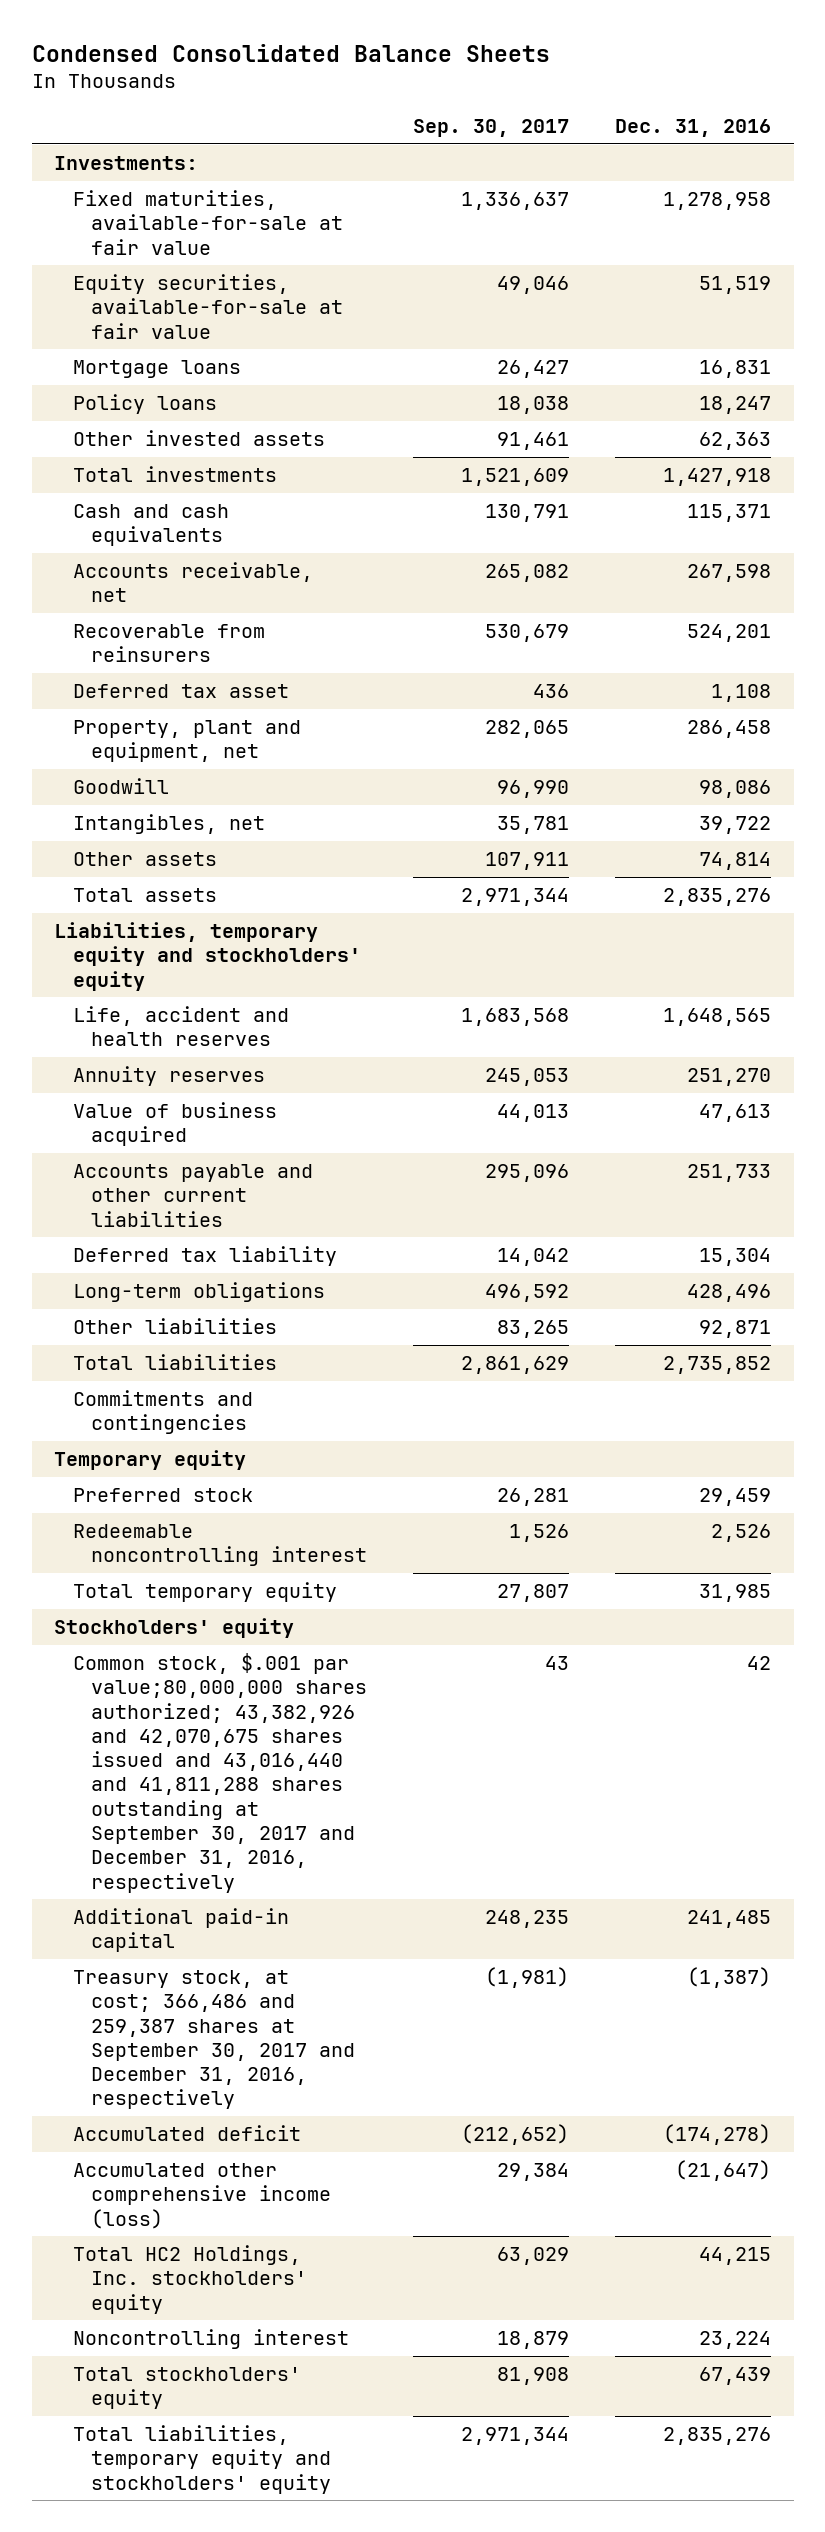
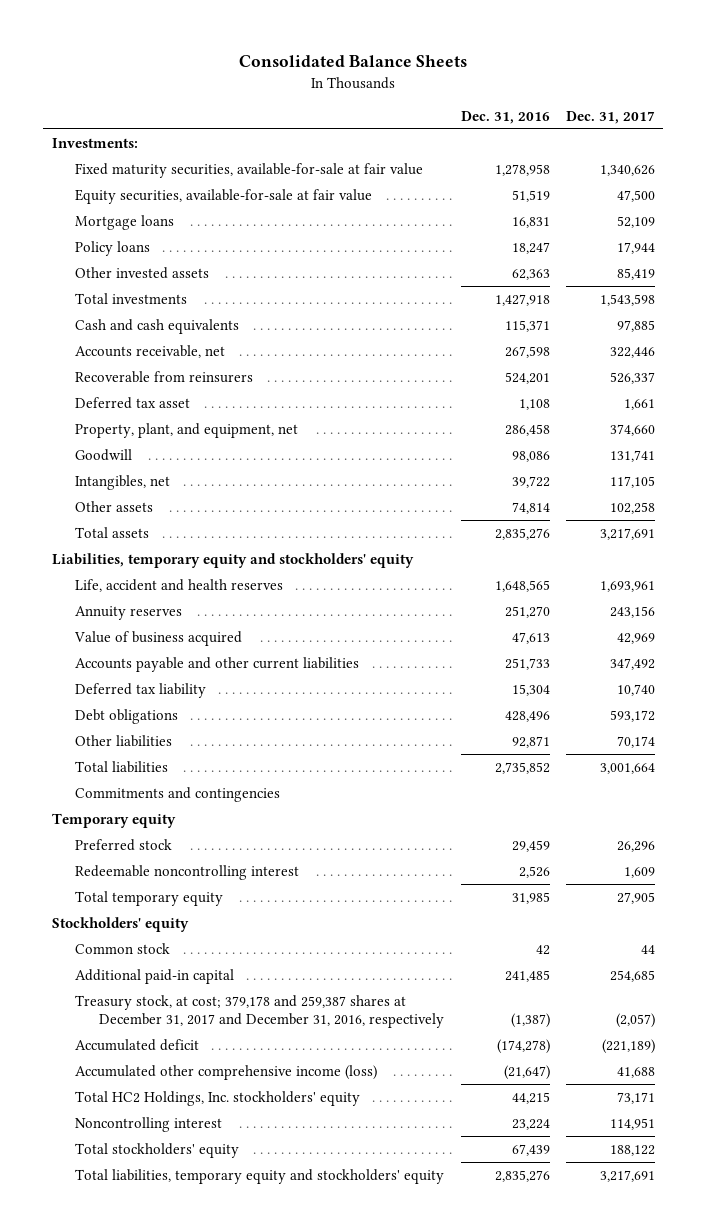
[31,43,550,62] Condensed Consolidated Balance Sheets -> [239,55,468,68] Consolidated Balance Sheets
[413,119,570,138] Sep. 30, 2017 -> none
none -> [566,110,656,124] Dec. 31, 2017
[72,189,344,255] Fixed maturities, available-for-sale at fair value -> [75,162,424,178] Fixed maturity securities, available-for-sale at fair value
[72,719,301,763] Property, plant and equipment, net -> [75,422,299,438] Property, plant, and equipment, net
[72,1281,325,1302] Long-term obligations -> [75,708,179,724] Debt obligations
[72,1652,368,1893] Common stock, $.001 par value;80,000,000 shares authorized; 43,382,926 and 42,070,675 shares issued and 43,016,440 and 41,811,288 shares outstanding at September 30, 2017 and December 31, 2016, respectively -> [75,942,171,954] Common stock
[72,1969,356,2110] Treasury stock, at cost; 366,486 and 259,387 shares at September 30, 2017 and December 31, 2016, respectively -> [75,994,444,1029] Treasury stock, at cost; 379,178 and 259,387 shares at December 31, 2017 and December 31, 2016, respectively

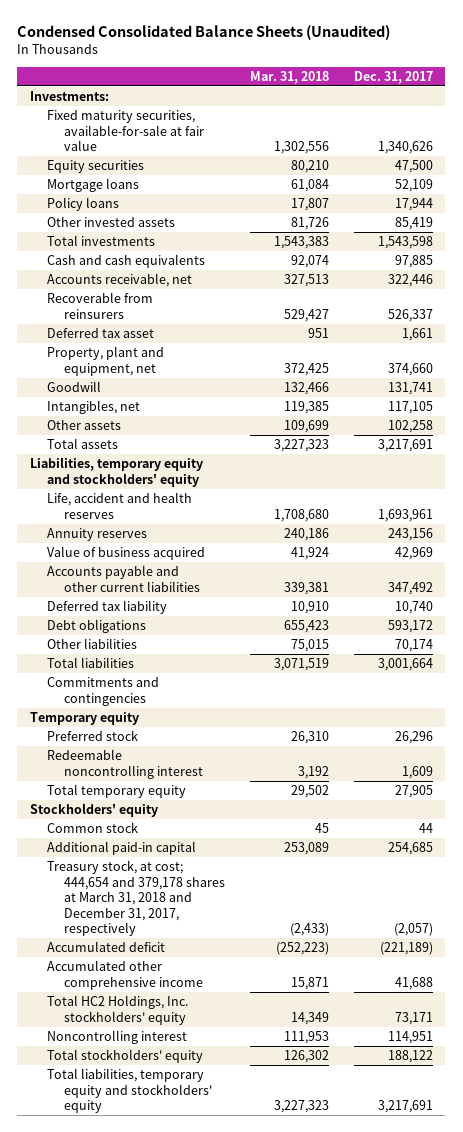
[239,55,468,68] Consolidated Balance Sheets -> [17,24,391,40] Condensed Consolidated Balance Sheets (Unaudited)
[460,110,550,124] Dec. 31, 2016 -> none
none -> [249,70,329,84] Mar. 31, 2018
[75,188,373,204] Equity securities, available-for-sale at fair value -> [46,160,144,174] Equity securities
[75,422,299,438] Property, plant, and equipment, net -> [46,346,164,376] Property, plant and equipment, net
[75,994,444,1029] Treasury stock, at cost; 379,178 and 259,387 shares at December 31, 2017 and December 31, 2016, respectively -> [46,860,225,937] Treasury stock, at cost; 444,654 and 379,178 shares at March 31, 2018 and December 31, 2017, respectively
[75,1064,378,1080] Accumulated other comprehensive income (loss) -> [46,960,203,990] Accumulated other comprehensive income

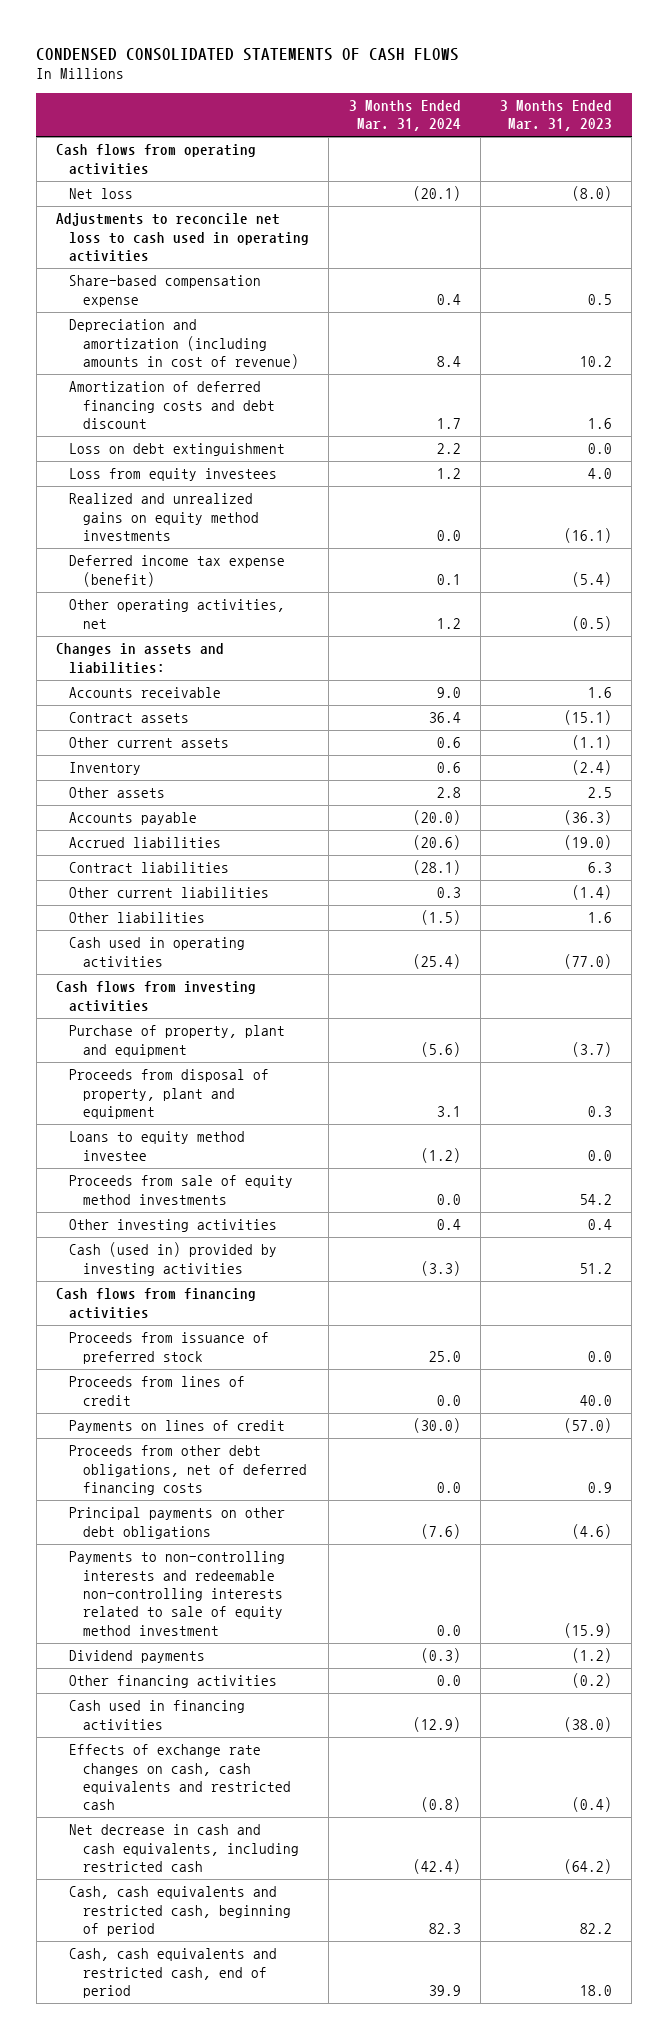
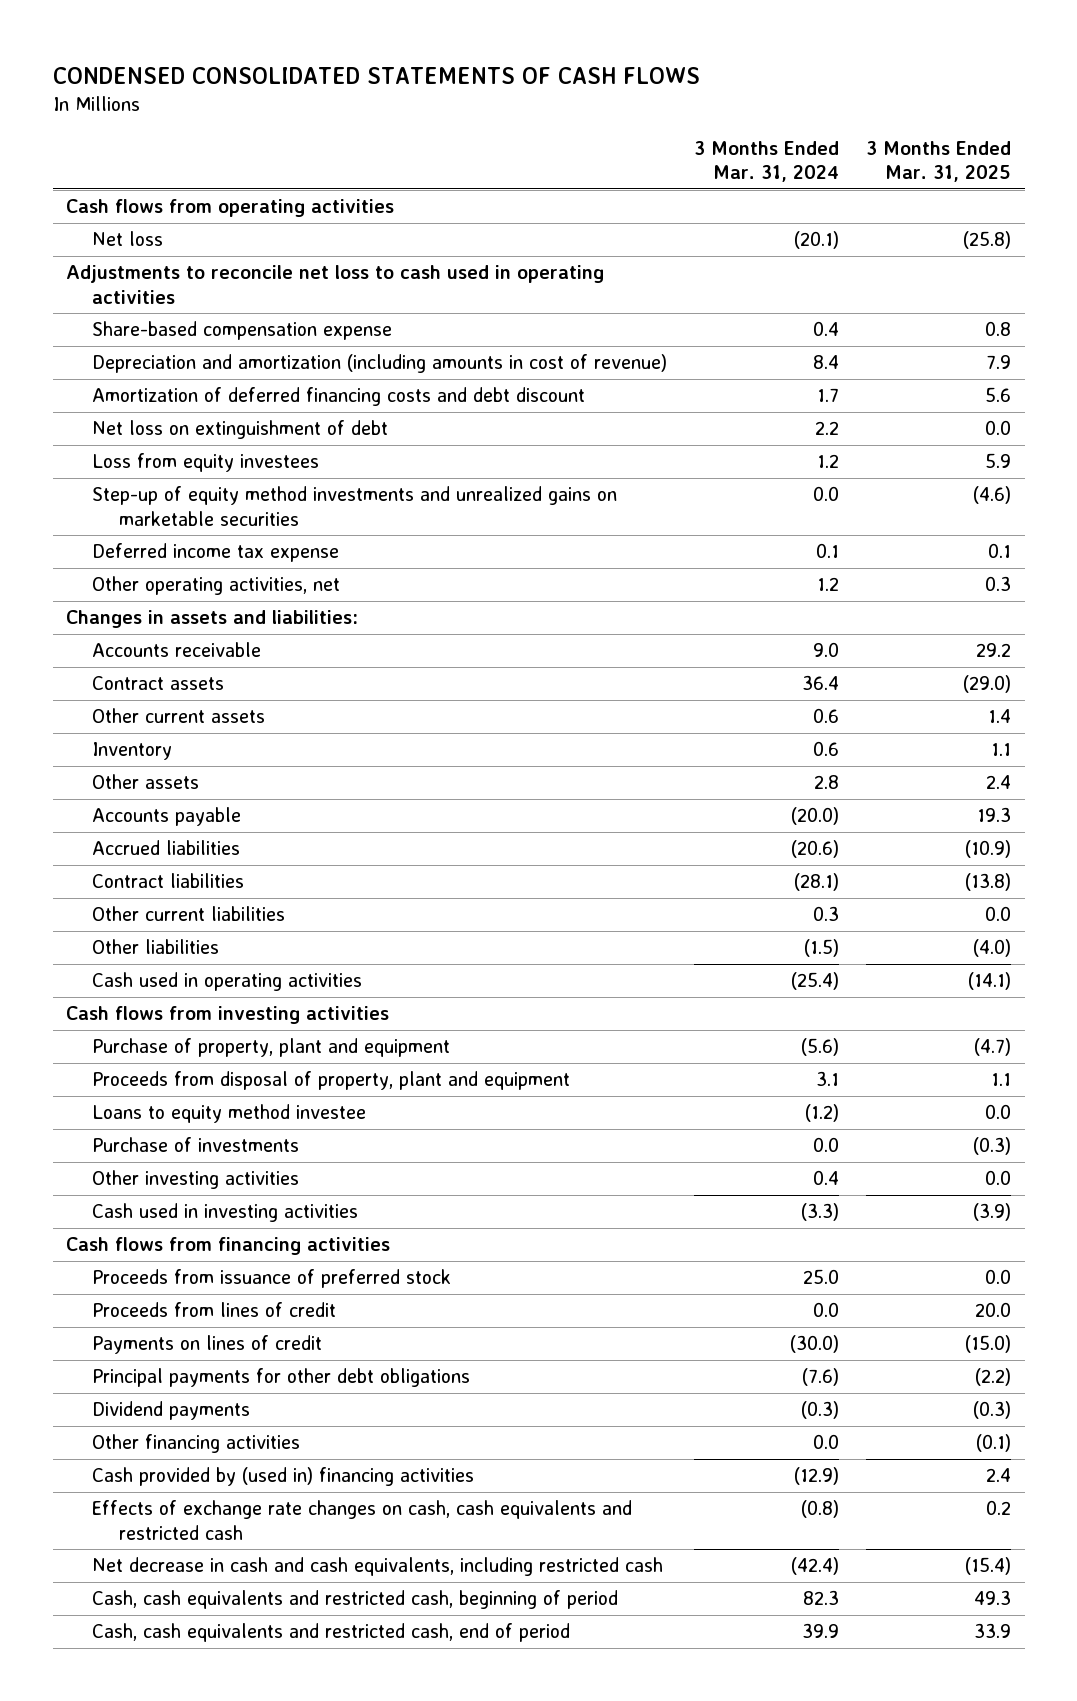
[500,100,613,132] 3 Months Ended Mar. 31, 2023 -> none
none -> [866,140,1012,183] 3 Months Ended Mar. 31, 2025
[69,443,286,457] Loss on debt extinguishment -> [92,420,389,440] Net loss on extinguishment of debt
[69,493,259,542] Realized and unrealized gains on equity method investments -> [92,486,618,526] Step-up of equity method investments and unrealized gains on marketable securities
[69,555,286,587] Deferred income tax expense (benefit) -> [92,543,340,563] Deferred income tax expense
[69,1175,294,1205] Proceeds from sale of equity method investments -> none
none -> [92,1137,300,1153] Purchase of investments
[69,1242,278,1276] Cash (used in) provided by investing activities -> [92,1203,359,1223] Cash used in investing activities
[69,1445,307,1496] Proceeds from other debt obligations, net of deferred financing costs -> none
[69,1551,286,1636] Payments to non-controlling interests and redeemable non-controlling interests related to sale of equity method investment -> none
[69,1507,286,1539] Principal payments on other debt obligations -> [92,1368,471,1388] Principal payments for other debt obligations
[69,1700,246,1730] Cash used in financing activities -> [92,1467,475,1487] Cash provided by (used in) financing activities

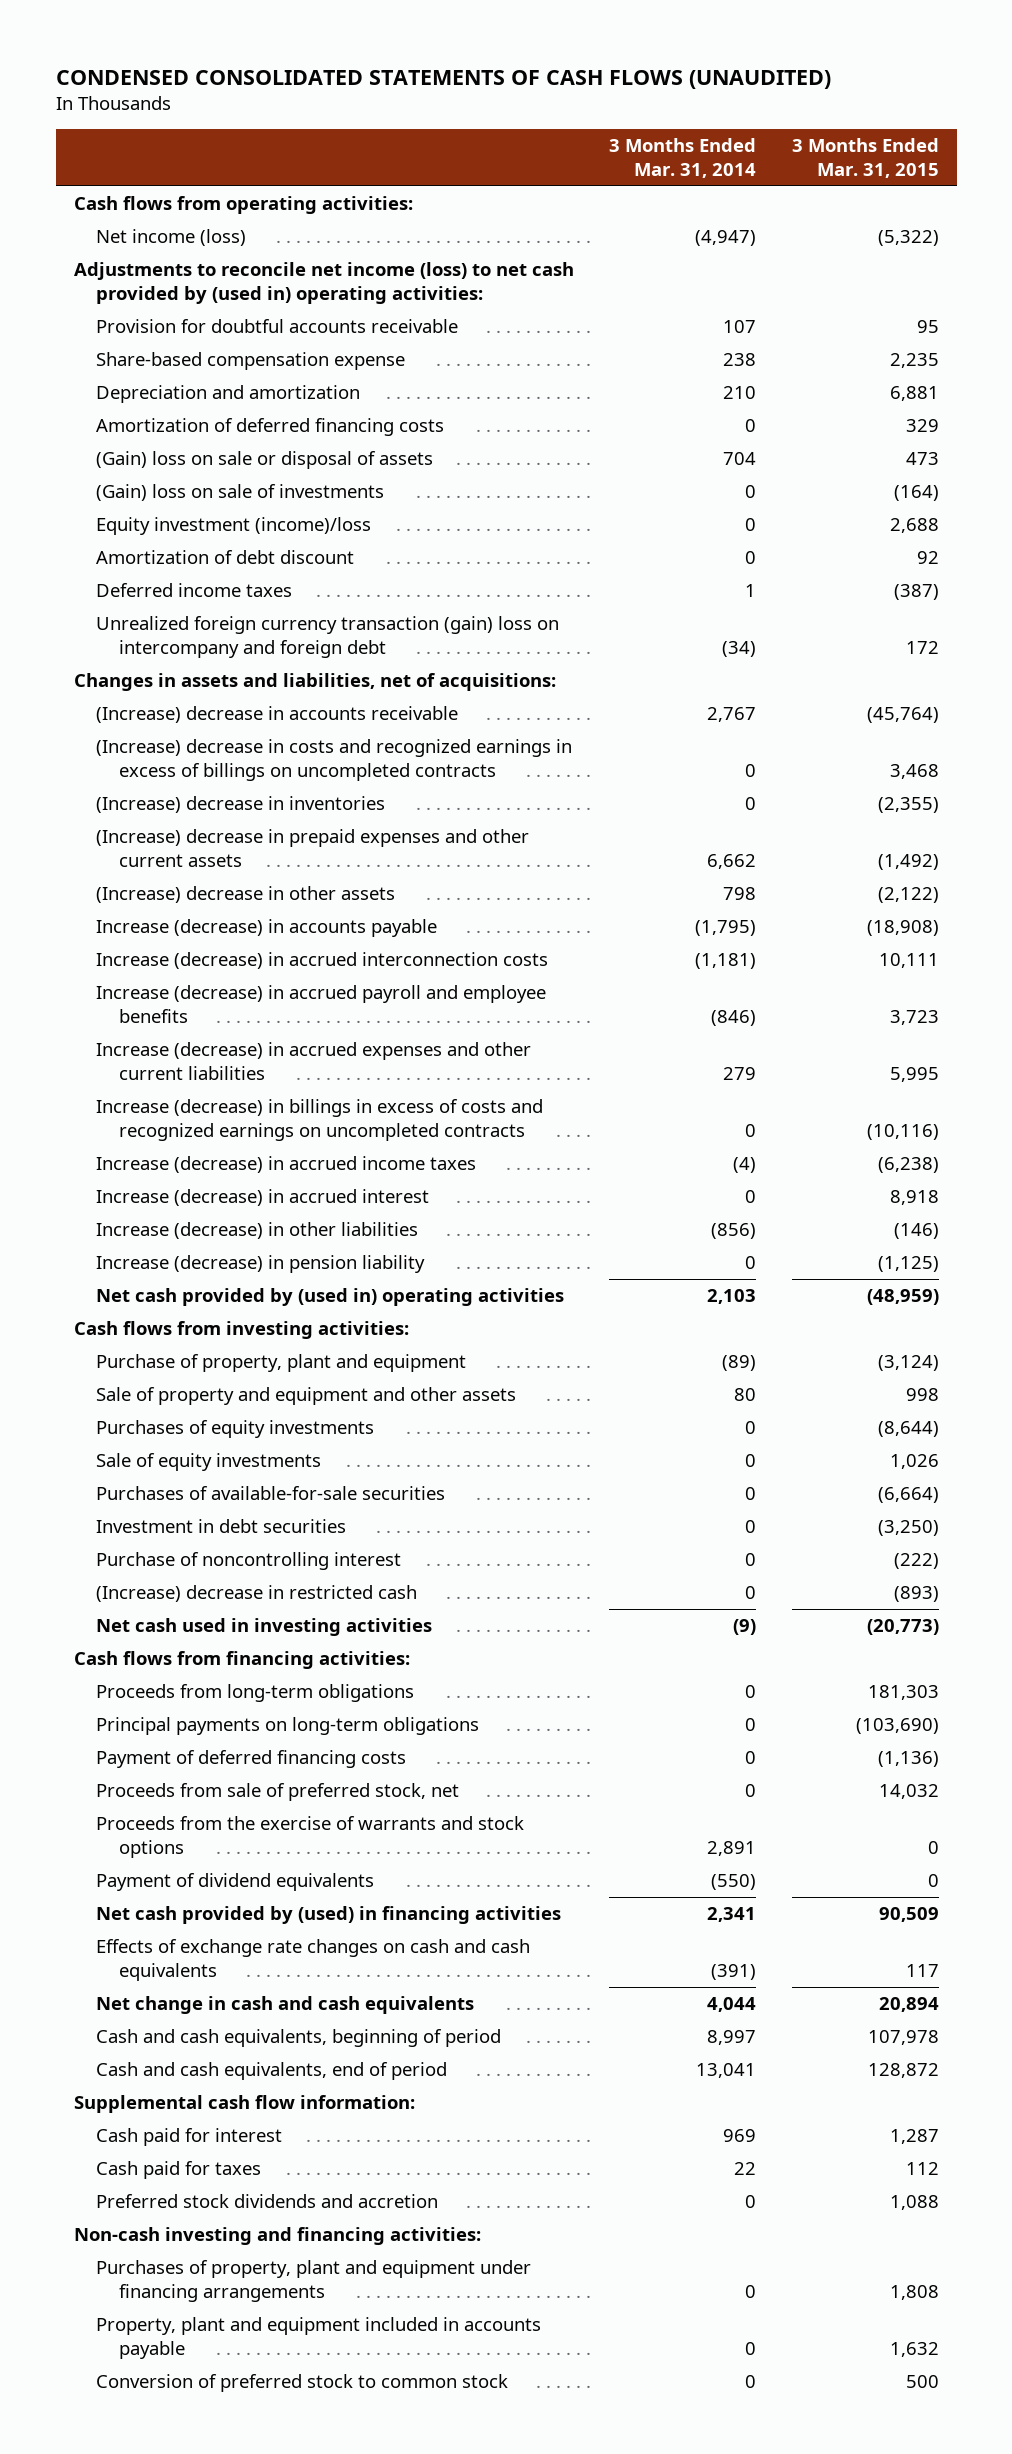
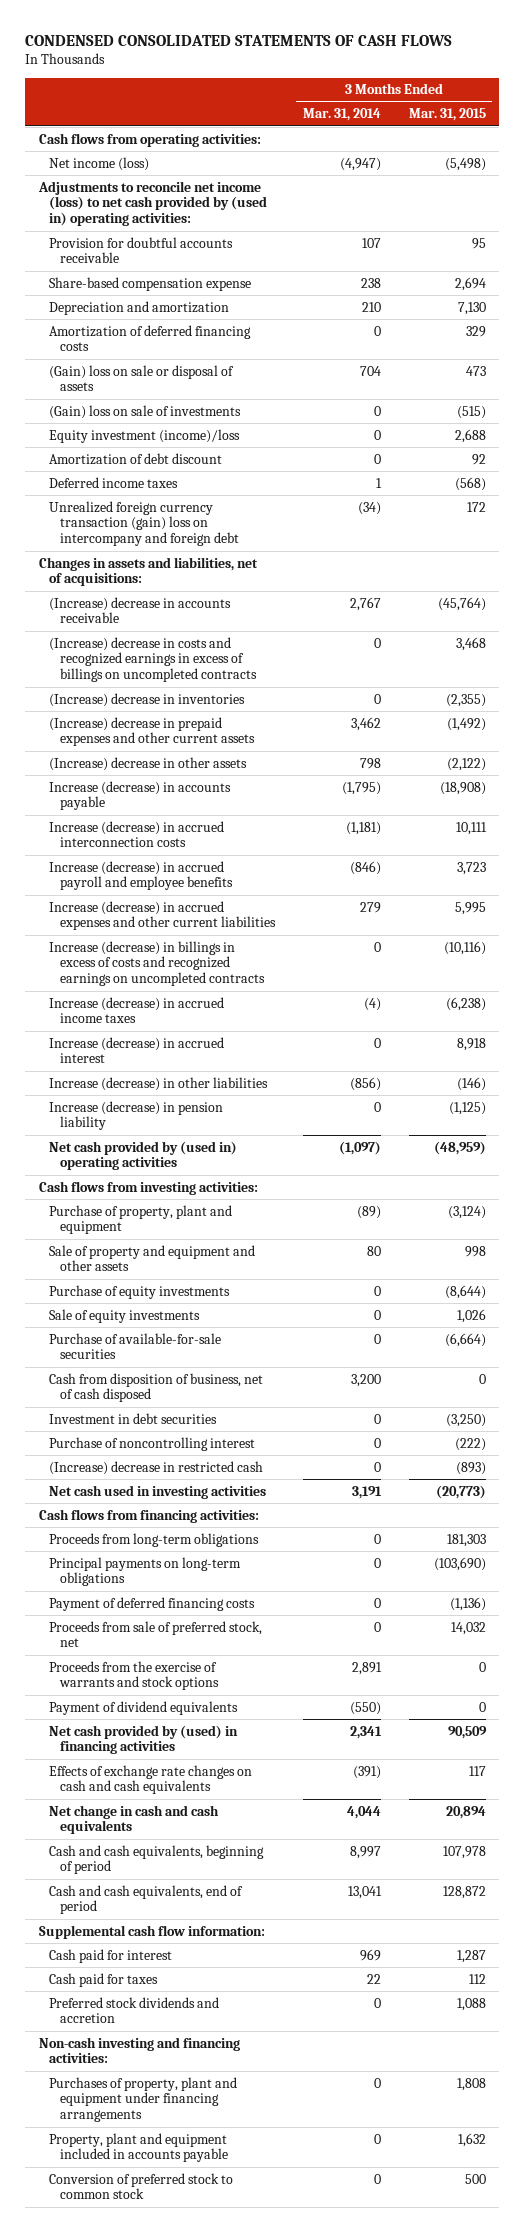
[55,69,831,89] CONDENSED CONSOLIDATED STATEMENTS OF CASH FLOWS (UNAUDITED) -> [25,34,453,46] CONDENSED CONSOLIDATED STATEMENTS OF CASH FLOWS
[877,230,939,247] (5,322) -> [444,157,486,171] (5,498)
[889,353,939,369] 2,235 -> [454,276,486,291] 2,694
[889,386,939,402] 6,881 -> [457,301,486,315] 7,130
[893,485,939,502] (164) -> [456,405,486,419] (515)
[893,584,939,601] (387) -> [454,476,486,491] (568)
[707,854,757,870] 6,662 -> [350,716,381,731] 3,462
[707,1289,757,1305] 2,103 -> [338,1140,381,1155] (1,097)
[96,1420,375,1439] Purchases of equity investments -> [49,1284,231,1299] Purchase of equity investments
[96,1486,446,1501] Purchases of available-for-sale securities -> [49,1332,222,1360] Purchase of available-for-sale securities
none -> [49,1372,264,1403] Cash from disposition of business, net of cash disposed
[733,1619,757,1636] (9) -> [351,1485,382,1499] 3,191

